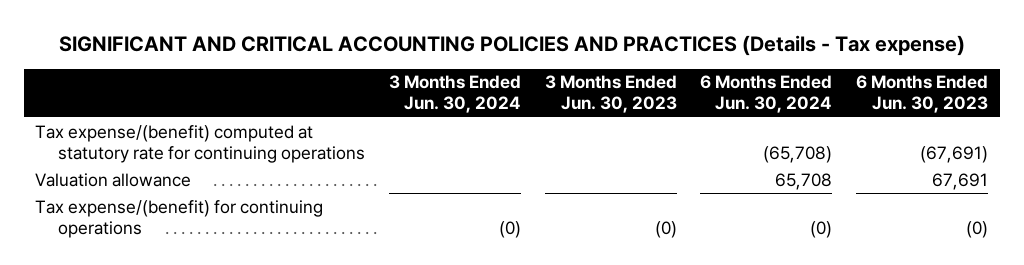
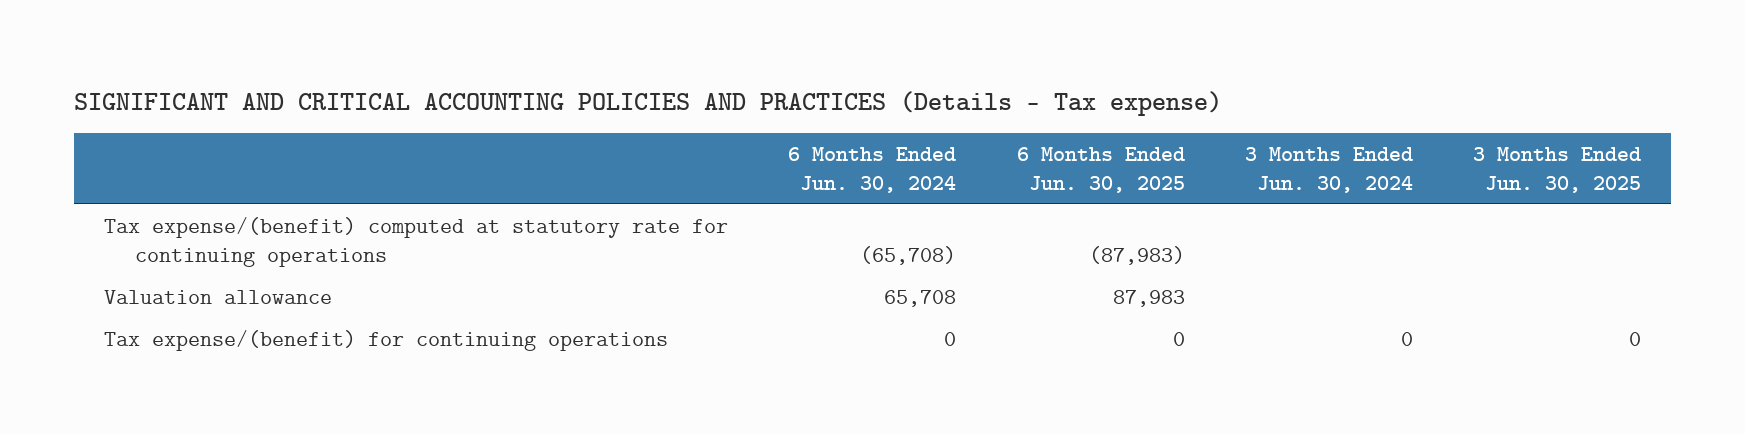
[544,75,677,114] 3 Months Ended Jun. 30, 2023 -> none
[856,75,989,114] 6 Months Ended Jun. 30, 2023 -> none
none -> [1016,146,1185,193] 6 Months Ended Jun. 30, 2025
none -> [1473,146,1642,193] 3 Months Ended Jun. 30, 2025
[498,220,521,238] (0) -> [1400,331,1413,346] 0
[810,220,833,238] (0) -> [944,331,957,346] 0

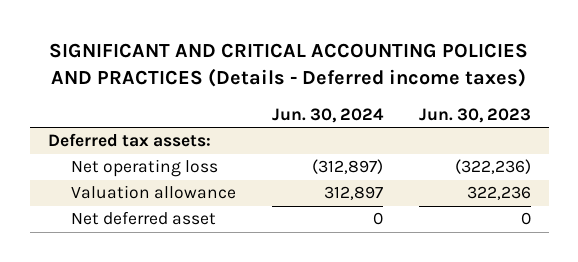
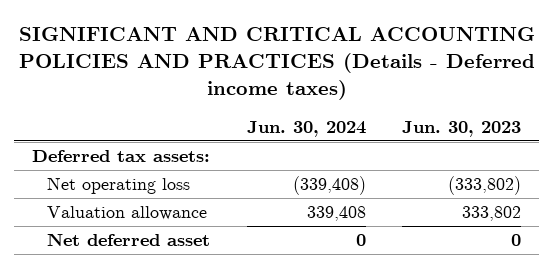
[311,159,383,175] (312,897) -> [292,176,366,196] (339,408)
[454,159,531,175] (322,236) -> [447,176,521,196] (333,802)
[323,186,383,201] 312,897 -> [306,206,366,222] 339,408
[466,186,531,201] 322,236 -> [461,206,521,222] 333,802

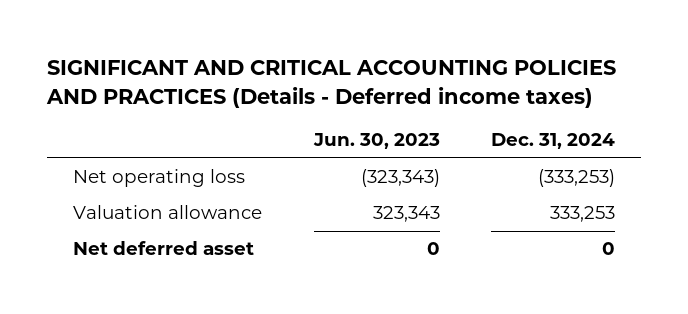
[246,120,366,137] Jun. 30, 2024 -> none
none -> [491,133,616,150] Dec. 31, 2024
[32,150,211,163] Deferred tax assets: -> none
[447,176,521,196] (333,802) -> [360,169,440,188] (323,343)
[461,206,521,222] 333,802 -> [372,206,440,223] 323,343

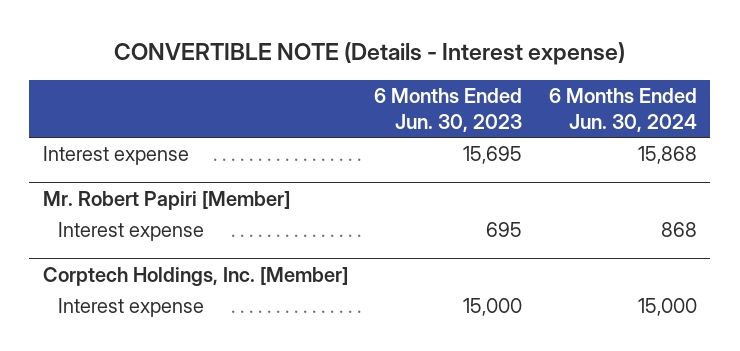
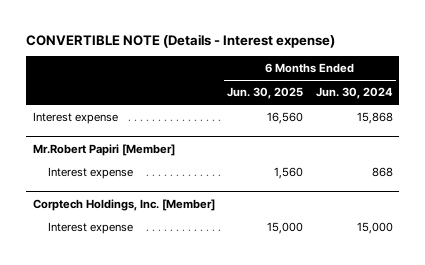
[374,88,523,132] 6 Months Ended Jun. 30, 2023 -> none
none -> [227,87,304,100] Jun. 30, 2025
[42,190,290,210] Mr. Robert Papiri [Member] -> [32,143,175,156] Mr.Robert Papiri [Member]

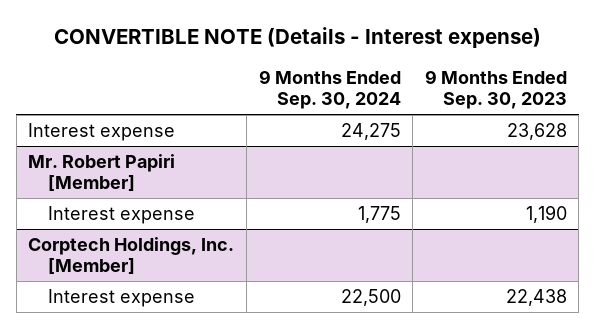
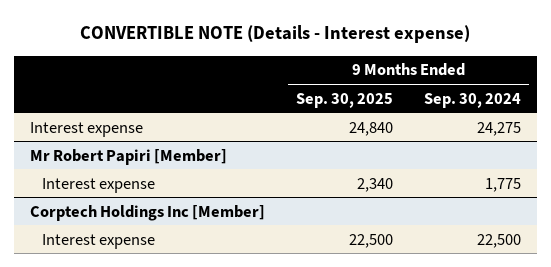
[424,69,567,110] 9 Months Ended Sep. 30, 2023 -> none
none -> [295,92,393,108] Sep. 30, 2025
[28,153,176,193] Mr. Robert Papiri [Member] -> [29,148,227,165] Mr Robert Papiri [Member]
[28,236,235,276] Corptech Holdings, Inc. [Member] -> [29,204,265,221] Corptech Holdings Inc [Member]

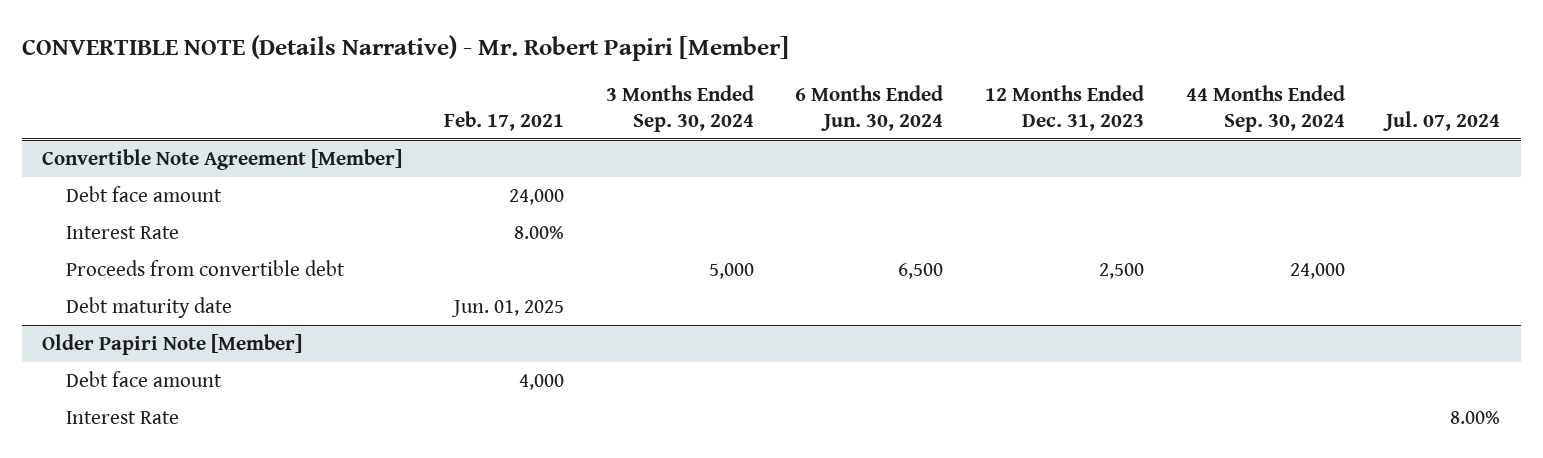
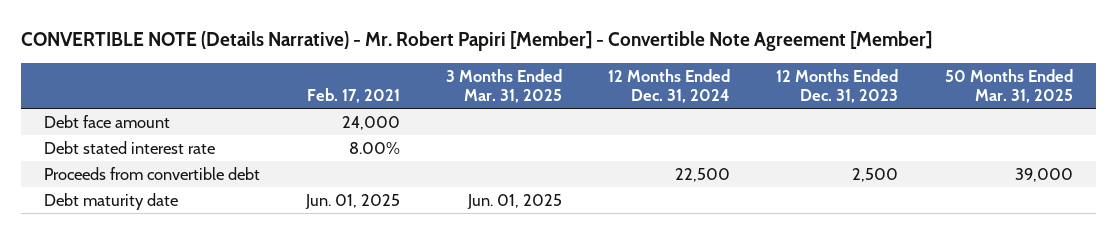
[21,34,789,61] CONVERTIBLE NOTE (Details Narrative) - Mr. Robert Papiri [Member] -> [20,31,932,52] CONVERTIBLE NOTE (Details Narrative) - Mr. Robert Papiri [Member] - Convertible Note Agreement [Member]
[605,84,754,132] 3 Months Ended Sep. 30, 2024 -> none
[795,84,944,131] 6 Months Ended Jun. 30, 2024 -> none
[1185,84,1345,132] 44 Months Ended Sep. 30, 2024 -> none
[1383,110,1501,131] Jul. 07, 2024 -> none
none -> [446,68,563,103] 3 Months Ended Mar. 31, 2025
none -> [608,68,731,103] 12 Months Ended Dec. 31, 2024
none -> [944,68,1073,103] 50 Months Ended Mar. 31, 2025
[42,149,403,171] Convertible Note Agreement [Member] -> none
[66,226,180,240] Interest Rate -> [44,140,216,154] Debt stated interest rate
[42,334,303,356] Older Papiri Note [Member] -> none
[66,371,223,388] Debt face amount -> none
[66,411,180,425] Interest Rate -> none

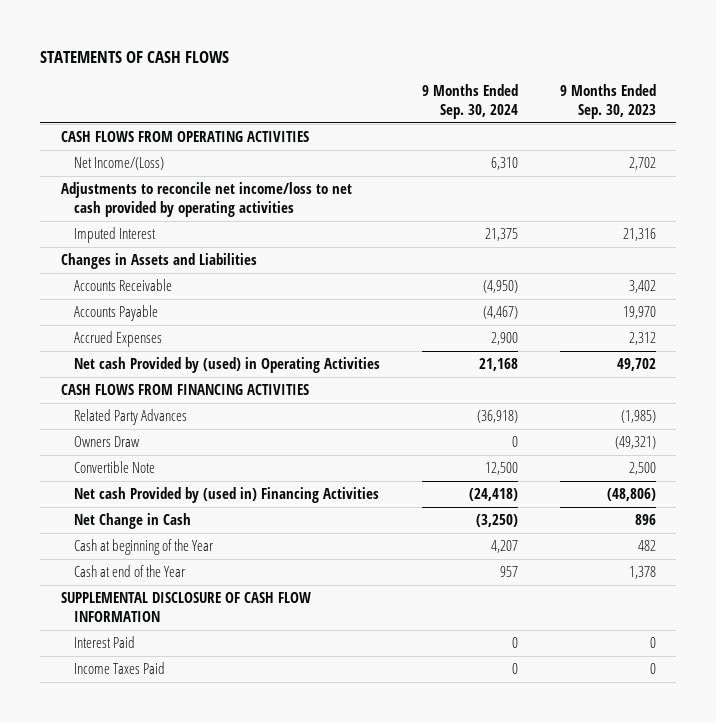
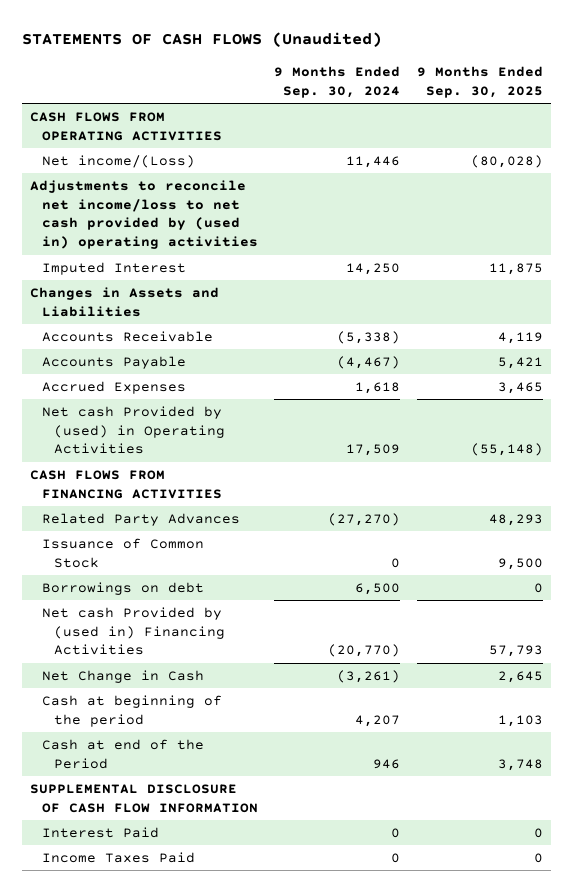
[39,51,229,64] STATEMENTS OF CASH FLOWS -> [21,32,382,48] STATEMENTS OF CASH FLOWS (Unaudited)
[559,84,656,120] 9 Months Ended Sep. 30, 2023 -> none
none -> [416,65,543,98] 9 Months Ended Sep. 30, 2025
[74,157,165,171] Net Income/(Loss) -> [42,155,196,169] Net income/(Loss)
[490,157,518,171] 6,310 -> [346,156,401,169] 11,446
[60,182,352,218] Adjustments to reconcile net income/loss to net cash provided by operating activities -> [29,180,259,250] Adjustments to reconcile net income/loss to net cash provided by (used in) operating activities
[484,228,518,242] 21,375 -> [346,263,401,276] 14,250
[482,280,518,294] (4,950) -> [337,331,401,345] (5,338)
[490,332,518,346] 2,900 -> [355,382,401,395] 1,618
[478,358,518,372] 21,168 -> [346,444,401,457] 17,509
[74,436,141,448] Owners Draw -> none
[74,461,156,474] Convertible Note -> none
[476,410,518,424] (36,918) -> [328,513,401,527] (27,270)
none -> [42,538,205,568] Issuance of Common Stock
none -> [42,582,205,596] Borrowings on debt
[468,488,518,502] (24,418) -> [328,644,401,658] (20,770)
[475,514,518,528] (3,250) -> [337,670,401,684] (3,261)
[74,539,214,556] Cash at beginning of the Year -> [42,695,223,727] Cash at beginning of the period
[74,565,186,578] Cash at end of the Year -> [42,739,205,769] Cash at end of the Period
[499,566,518,578] 957 -> [373,758,401,769] 946

